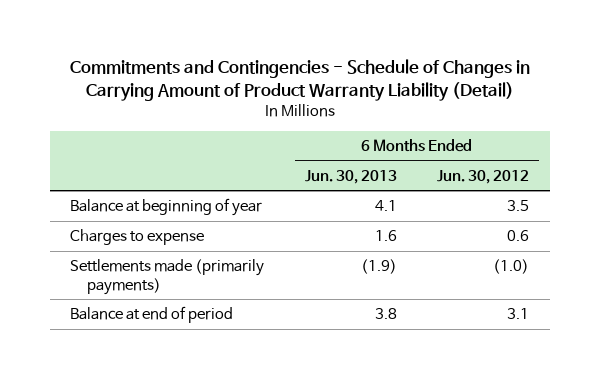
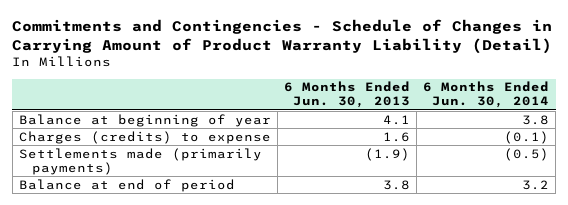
[437,169,530,184] Jun. 30, 2012 -> none
none -> [422,81,549,109] 6 Months Ended Jun. 30, 2014
[70,229,205,246] Charges to expense -> [18,130,271,144] Charges (credits) to expense

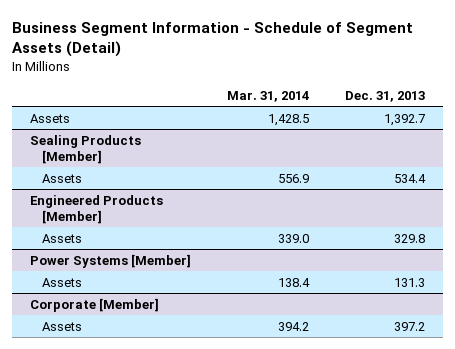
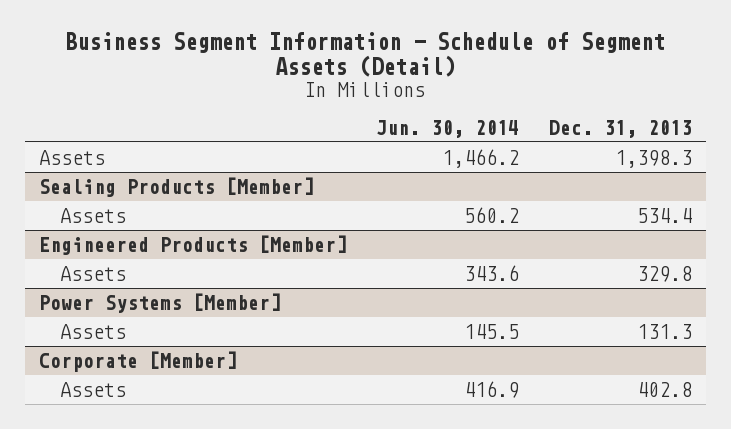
[227,90,310,102] Mar. 31, 2014 -> none
none -> [376,119,520,138] Jun. 30, 2014
[384,113,426,126] 1,392.7 -> [614,149,692,168] 1,398.3
[394,321,426,331] 397.2 -> [636,381,692,397] 402.8

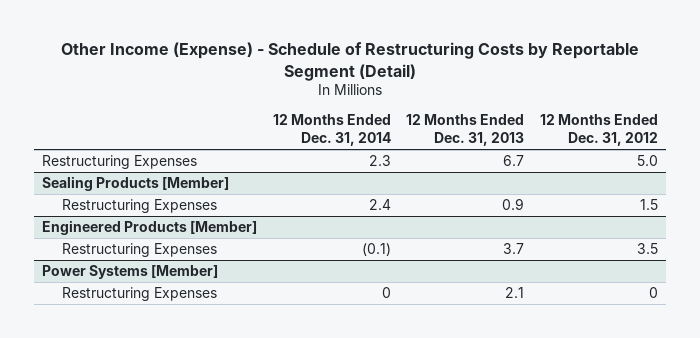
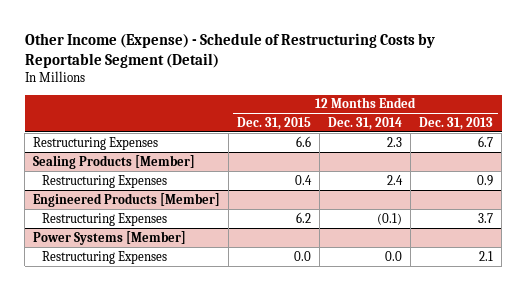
[540,114,659,147] 12 Months Ended Dec. 31, 2012 -> none
none -> [237,116,312,130] Dec. 31, 2015
[381,287,391,299] 0 -> [385,250,403,261] 0.0

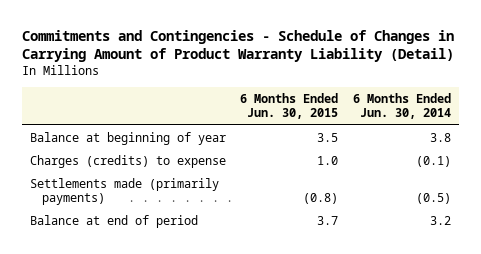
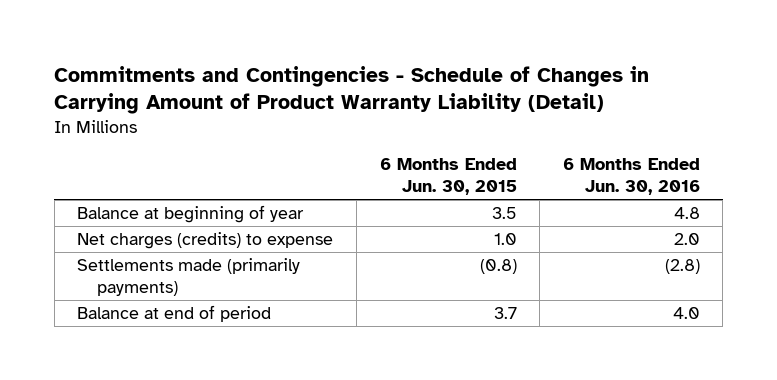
[353,93,452,120] 6 Months Ended Jun. 30, 2014 -> none
none -> [562,158,700,196] 6 Months Ended Jun. 30, 2016
[29,154,226,168] Charges (credits) to expense -> [77,232,334,250] Net charges (credits) to expense

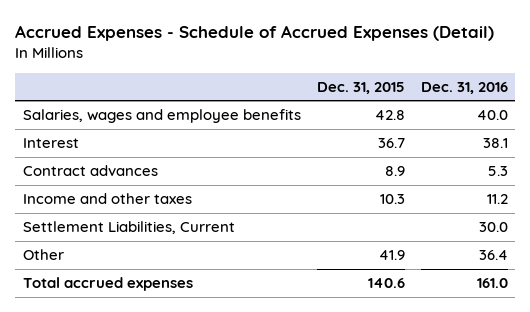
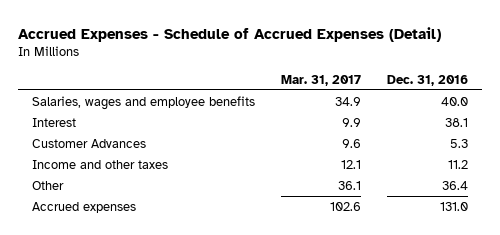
[316,81,405,94] Dec. 31, 2015 -> none
none -> [281,74,362,86] Mar. 31, 2017
[22,165,158,177] Contract advances -> [31,138,146,148] Customer Advances
[22,221,235,235] Settlement Liabilities, Current -> none
[22,277,193,292] Total accrued expenses -> [31,201,136,213] Accrued expenses
[476,278,508,289] 161.0 -> [440,201,469,211] 131.0

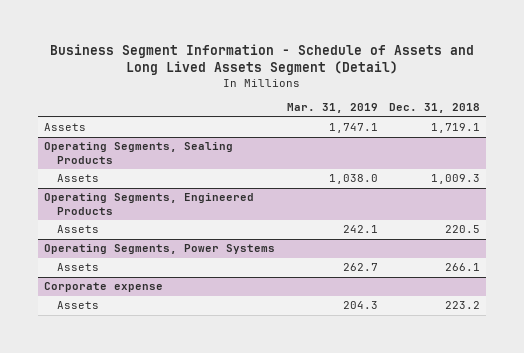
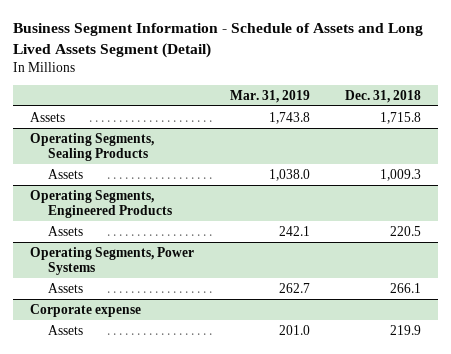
[328,123,378,134] 1,747.1 -> [268,111,310,124] 1,743.8
[431,123,481,134] 1,719.1 -> [379,111,421,124] 1,715.8
[342,301,378,310] 204.3 -> [278,324,310,335] 201.0
[445,301,481,310] 223.2 -> [389,324,421,335] 219.9

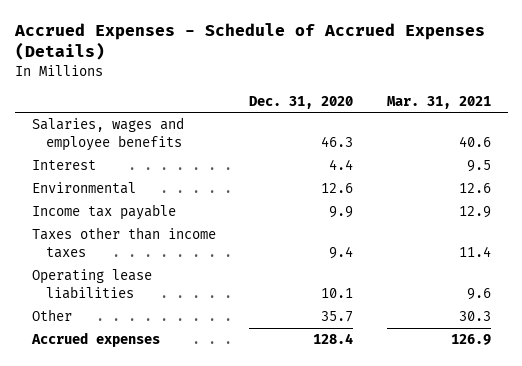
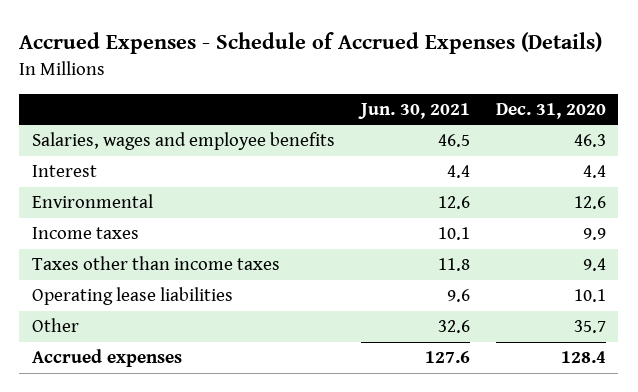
[386,95,491,109] Mar. 31, 2021 -> none
none -> [357,102,470,119] Jun. 30, 2021
[31,204,176,221] Income tax payable -> [32,227,140,240] Income taxes

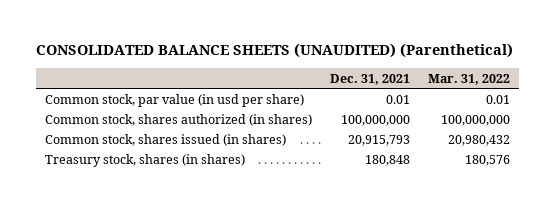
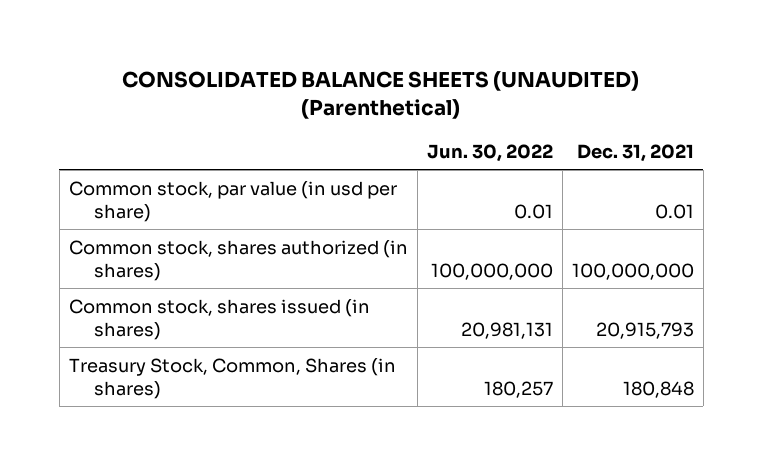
[427,73,510,85] Mar. 31, 2022 -> none
none -> [426,143,553,162] Jun. 30, 2022
[44,153,245,167] Treasury stock, shares (in shares) -> [68,357,396,399] Treasury Stock, Common, Shares (in shares)

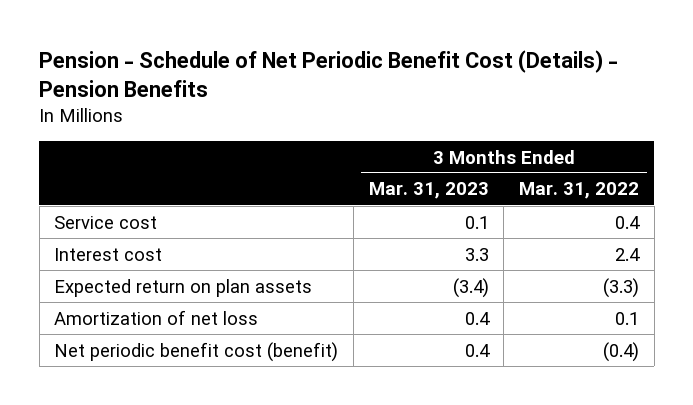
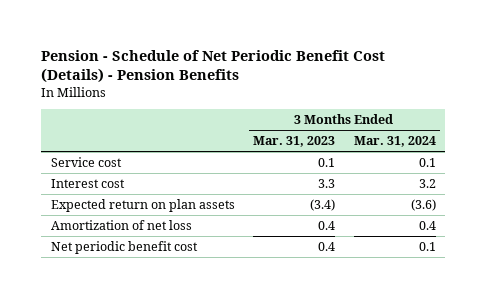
[518,182,639,200] Mar. 31, 2022 -> none
none -> [353,136,436,148] Mar. 31, 2024
[54,341,339,362] Net periodic benefit cost (benefit) -> [50,241,198,255] Net periodic benefit cost

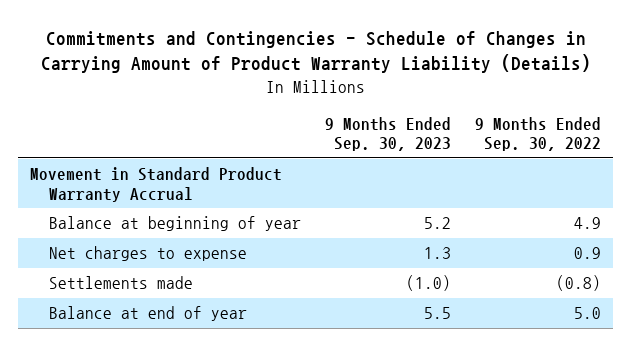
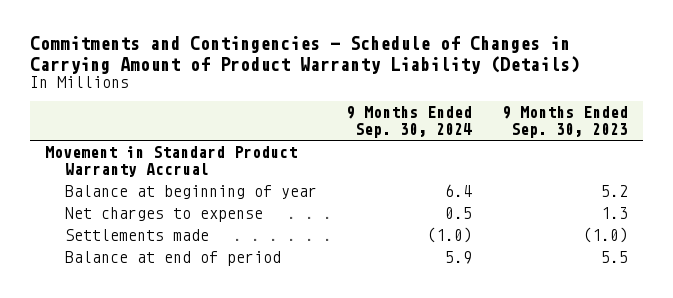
[475,116,602,151] 9 Months Ended Sep. 30, 2022 -> none
none -> [346,106,473,139] 9 Months Ended Sep. 30, 2024
[49,306,248,322] Balance at end of year -> [64,251,281,267] Balance at end of period

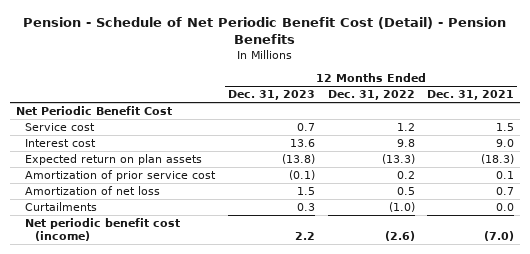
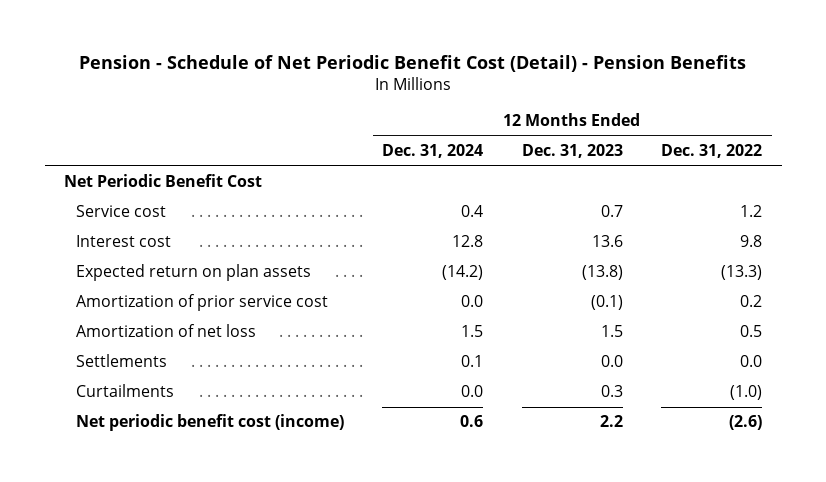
[427,90,515,101] Dec. 31, 2021 -> none
none -> [382,144,484,159] Dec. 31, 2024
none -> [75,354,167,368] Settlements

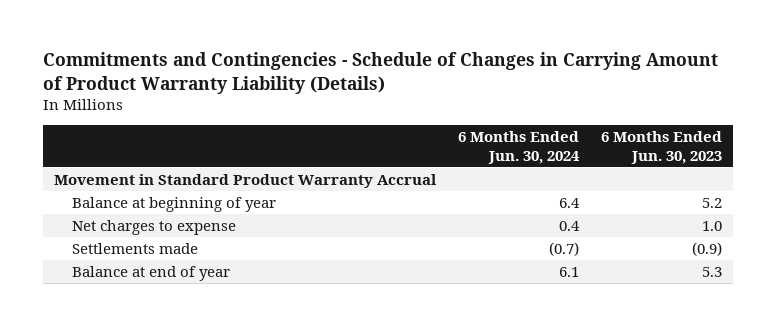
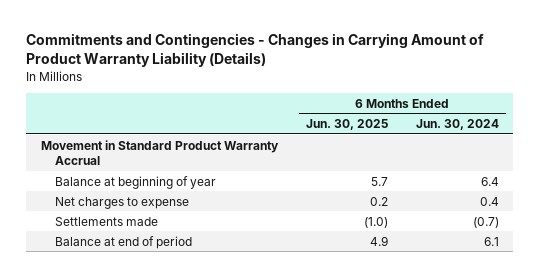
[43,52,719,94] Commitments and Contingencies - Schedule of Changes in Carrying Amount of Product Warranty Liability (Details) -> [26,33,485,68] Commitments and Contingencies - Changes in Carrying Amount of Product Warranty Liability (Details)
[601,131,723,164] 6 Months Ended Jun. 30, 2023 -> none
none -> [305,119,388,131] Jun. 30, 2025
[71,265,230,281] Balance at end of year -> [54,235,192,249] Balance at end of period

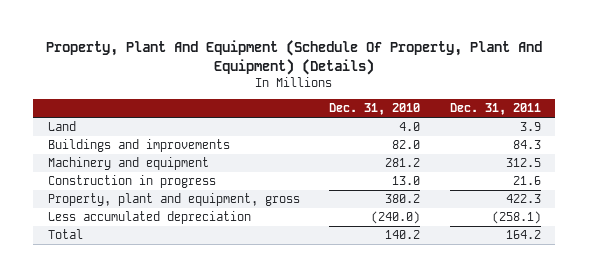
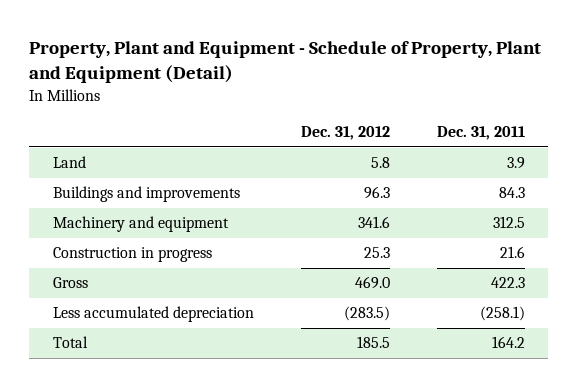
[46,40,543,75] Property, Plant And Equipment (Schedule Of Property, Plant And Equipment) (Details) -> [28,40,541,83] Property, Plant and Equipment - Schedule of Property, Plant and Equipment (Detail)
[329,103,421,116] Dec. 31, 2010 -> none
none -> [300,126,390,141] Dec. 31, 2012
[48,193,301,207] Property, plant and equipment, gross -> [52,277,88,289] Gross

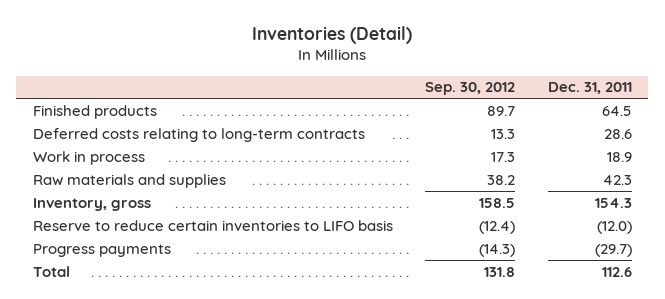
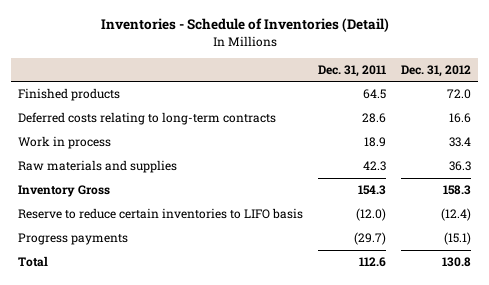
[252,25,413,44] Inventories (Detail) -> [100,18,389,33] Inventories - Schedule of Inventories (Detail)
[425,82,516,96] Sep. 30, 2012 -> none
none -> [401,64,472,77] Dec. 31, 2012
[32,197,151,211] Inventory, gross -> [18,185,111,198] Inventory Gross

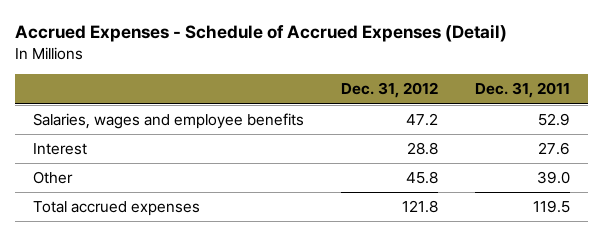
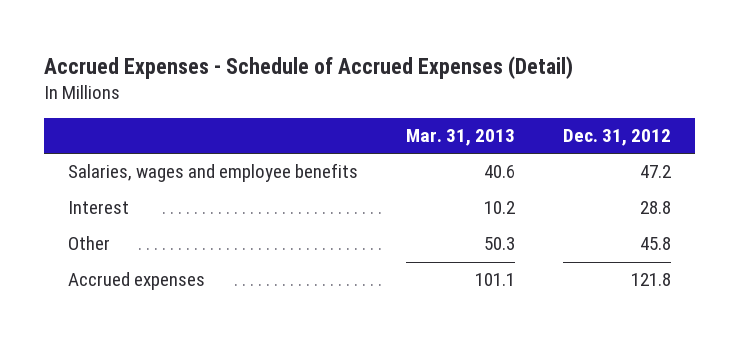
[475,82,571,99] Dec. 31, 2011 -> none
none -> [406,129,516,147] Mar. 31, 2013
[33,201,201,217] Total accrued expenses -> [68,272,206,291] Accrued expenses

